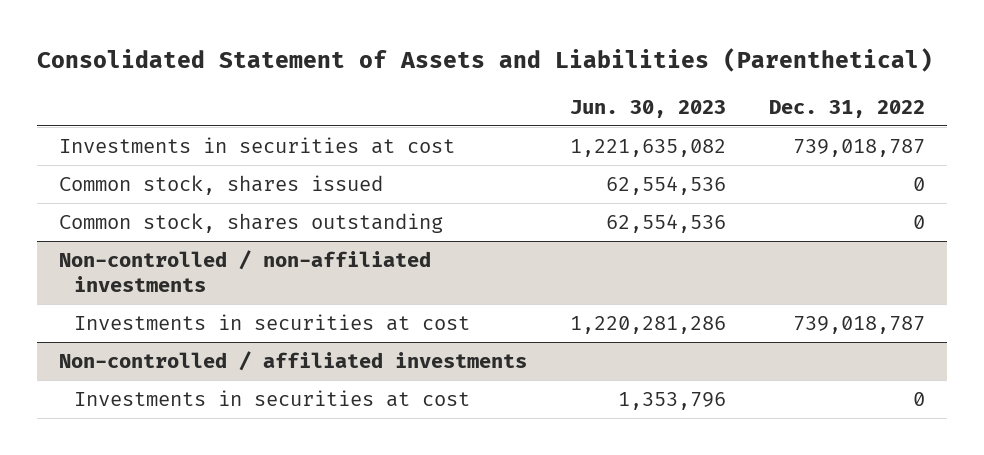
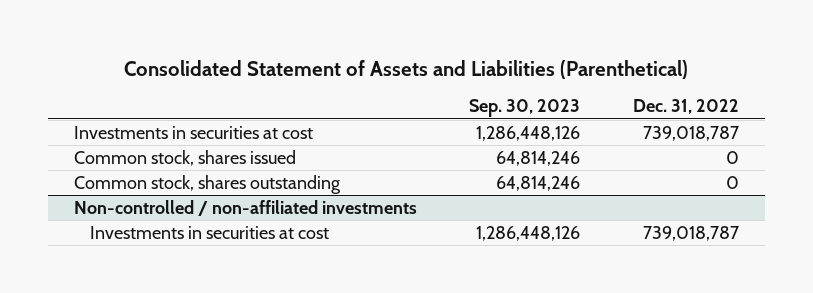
[570,99,727,118] Jun. 30, 2023 -> none
none -> [469,99,581,118] Sep. 30, 2023
[59,350,528,371] Non-controlled / affiliated investments -> none
[73,389,470,407] Investments in securities at cost -> none

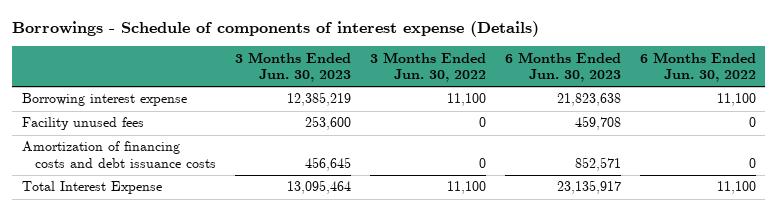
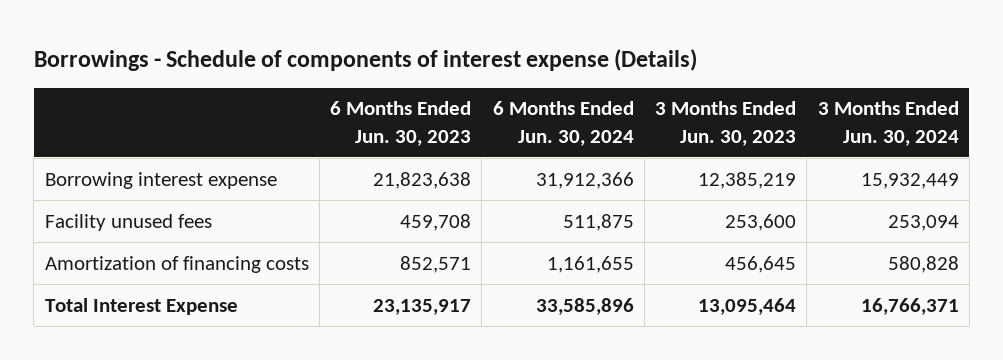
[370,51,487,82] 3 Months Ended Jun. 30, 2022 -> none
[639,51,756,82] 6 Months Ended Jun. 30, 2022 -> none
none -> [492,101,634,146] 6 Months Ended Jun. 30, 2024
none -> [817,101,959,146] 3 Months Ended Jun. 30, 2024
[21,141,217,168] Amortization of financing costs and debt issuance costs -> [44,255,309,273] Amortization of financing costs

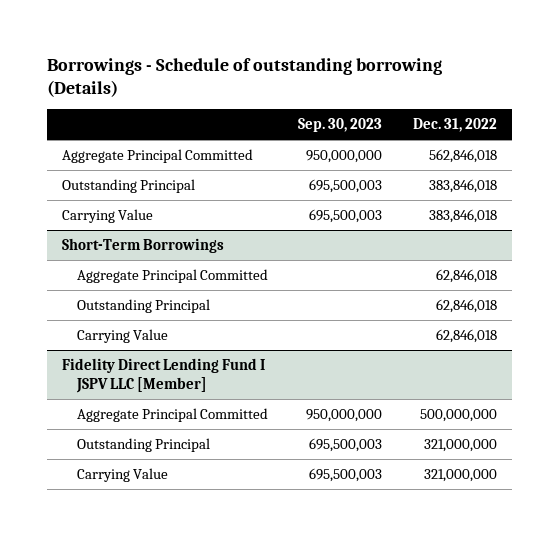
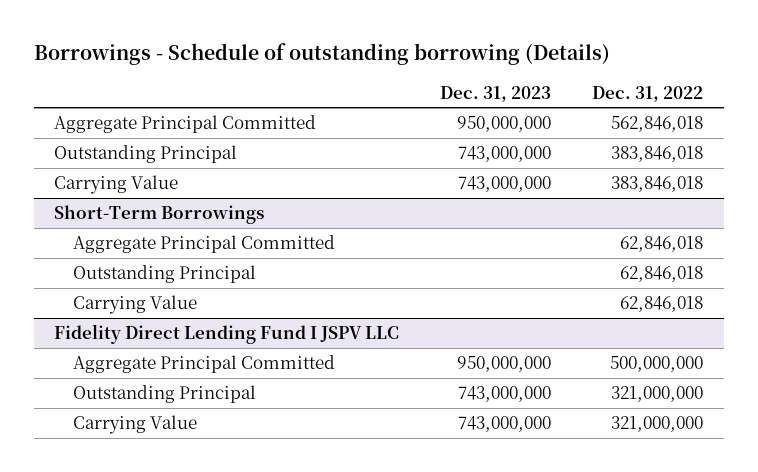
[298,118,383,133] Sep. 30, 2023 -> none
none -> [440,85,552,102] Dec. 31, 2023
[62,358,266,394] Fidelity Direct Lending Fund I JSPV LLC [Member] -> [54,324,400,345] Fidelity Direct Lending Fund I JSPV LLC

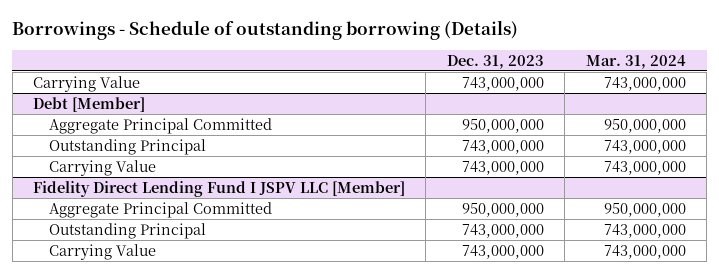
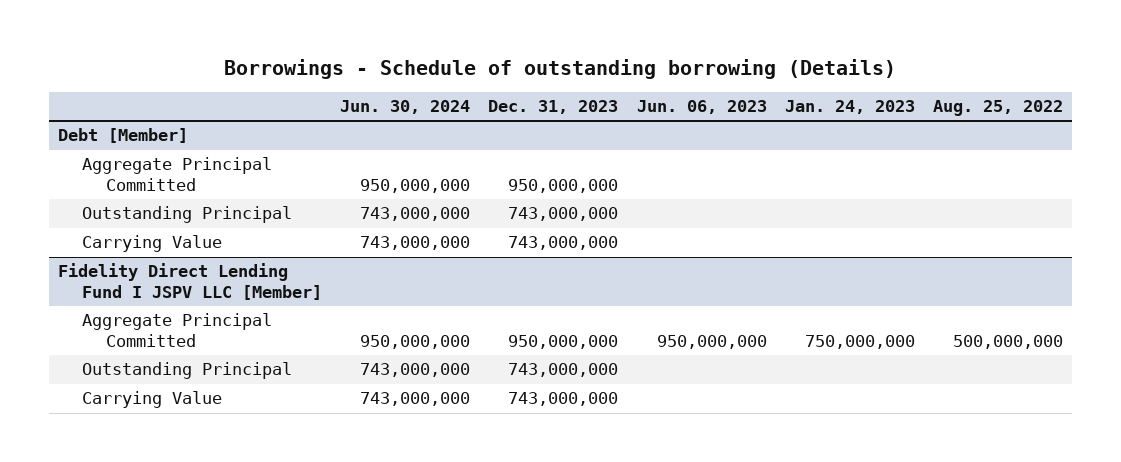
[585,54,686,69] Mar. 31, 2024 -> none
none -> [340,100,471,115] Jun. 30, 2024
none -> [636,100,767,115] Jun. 06, 2023
none -> [784,100,915,115] Jan. 24, 2023
none -> [933,100,1064,117] Aug. 25, 2022
[33,75,141,92] Carrying Value -> none

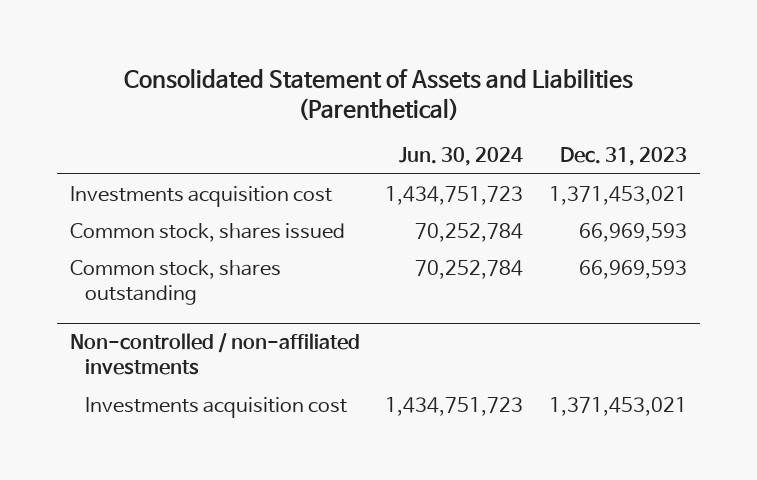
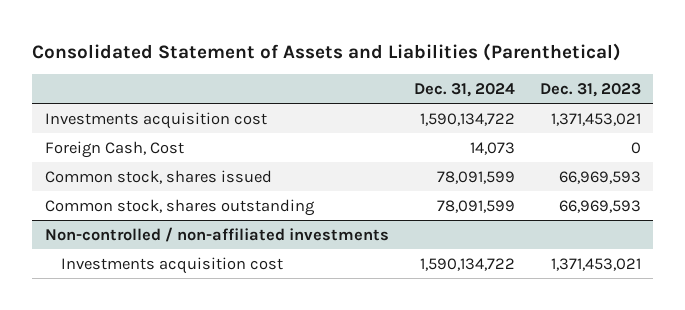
[399,147,524,167] Jun. 30, 2024 -> none
none -> [413,82,515,97] Dec. 31, 2024
none -> [44,140,184,158] Foreign Cash, Cost

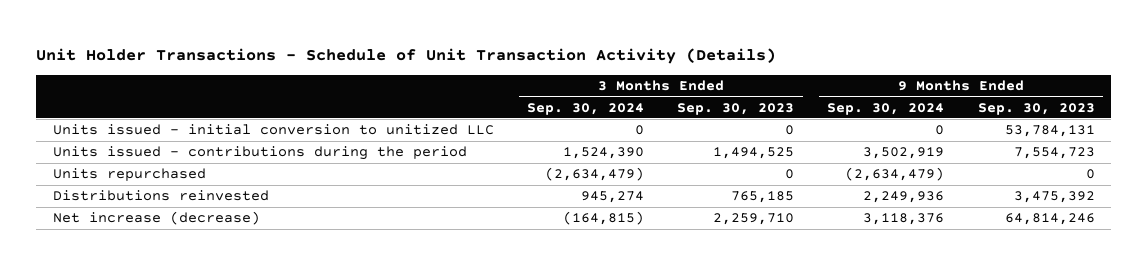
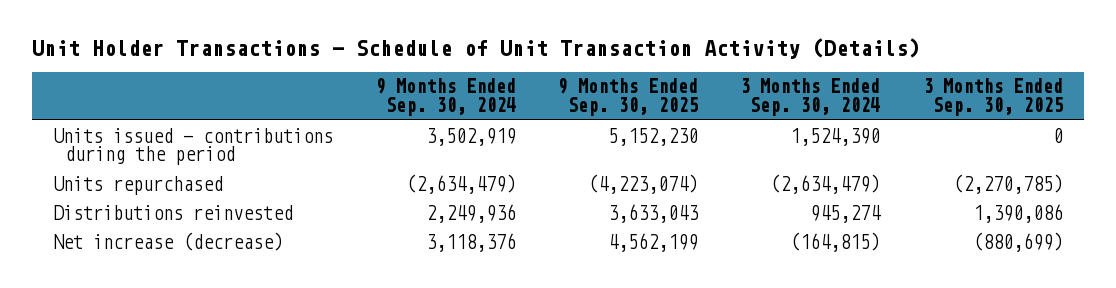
[677,102,795,115] Sep. 30, 2023 -> none
[977,102,1095,115] Sep. 30, 2023 -> none
none -> [558,78,699,117] 9 Months Ended Sep. 30, 2025
none -> [922,78,1063,117] 3 Months Ended Sep. 30, 2025
[52,124,494,136] Units issued - initial conversion to unitized LLC -> none

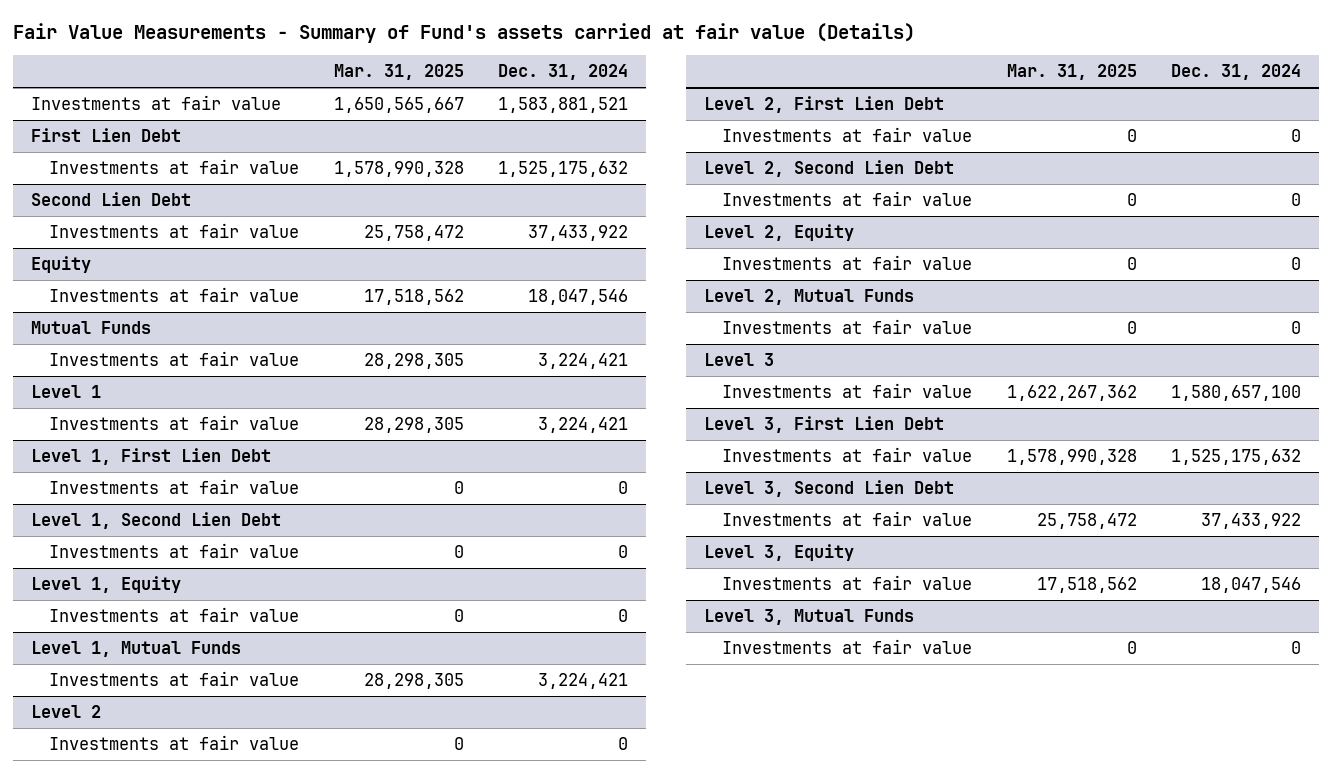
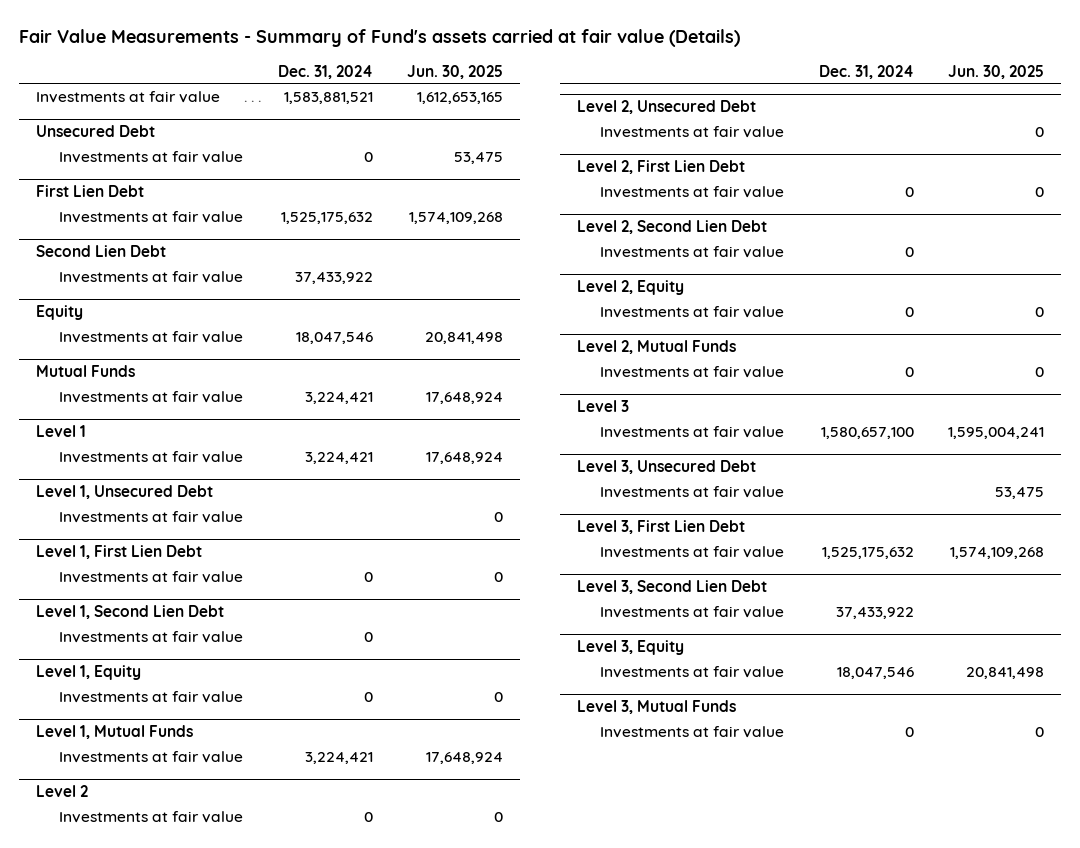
[333,64,464,81] Mar. 31, 2025 -> none
none -> [407,64,504,79] Jun. 30, 2025
none -> [35,124,155,137] Unsecured Debt
none -> [59,150,244,163] Investments at fair value
none -> [35,484,213,499] Level 1, Unsecured Debt
none -> [59,510,244,523] Investments at fair value
none -> [576,99,756,114] Level 2, Unsecured Debt
none -> [600,125,785,138] Investments at fair value
none -> [576,459,756,474] Level 3, Unsecured Debt
none -> [600,485,785,498] Investments at fair value

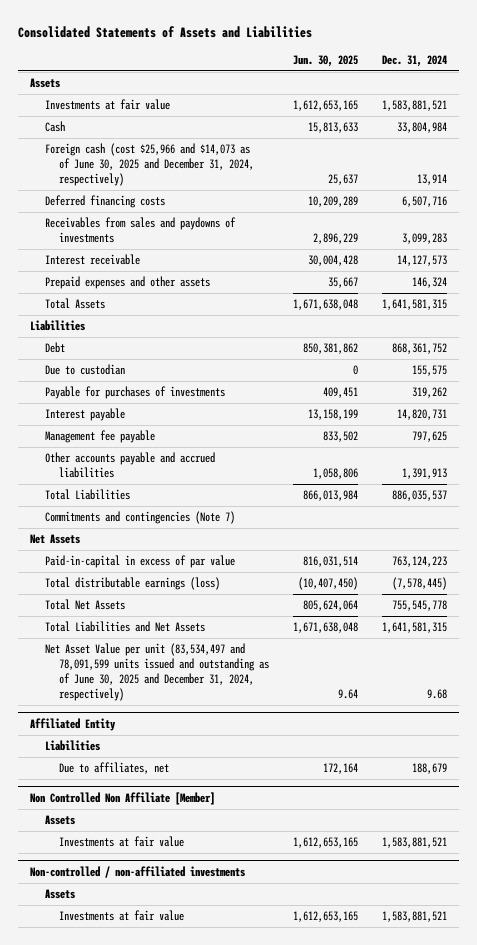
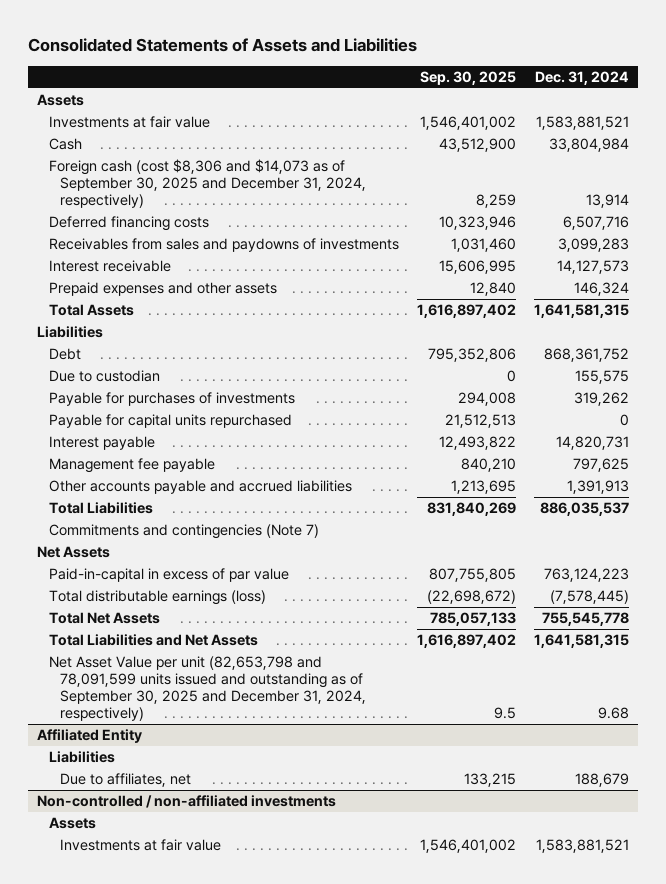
[293,54,359,67] Jun. 30, 2025 -> none
none -> [419,70,516,85] Sep. 30, 2025
[44,143,255,186] Foreign cash (cost $25,966 and $14,073 as of June 30, 2025 and December 31, 2024, respectively) -> [48,159,366,209] Foreign cash (cost $8,306 and $14,073 as of September 30, 2025 and December 31, 2024, respectively)
none -> [48,414,292,429] Payable for capital units repurchased
[44,643,270,701] Net Asset Value per unit (83,534,497 and 78,091,599 units issued and outstanding as of June 30, 2025 and December 31, 2024, respectively) -> [48,656,366,722] Net Asset Value per unit (82,653,798 and 78,091,599 units issued and outstanding as of September 30, 2025 and December 31, 2024, respectively)
[30,791,216,805] Non Controlled Non Affiliate [Member] -> none
[44,815,75,826] Assets -> none
[59,836,185,848] Investments at fair value -> none

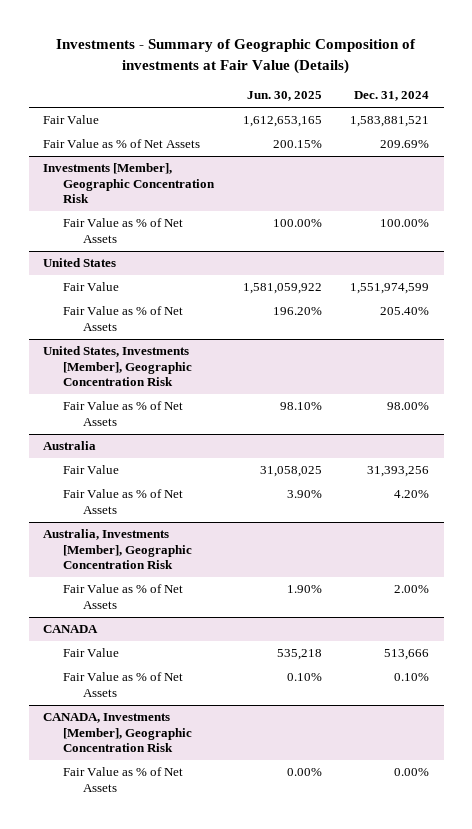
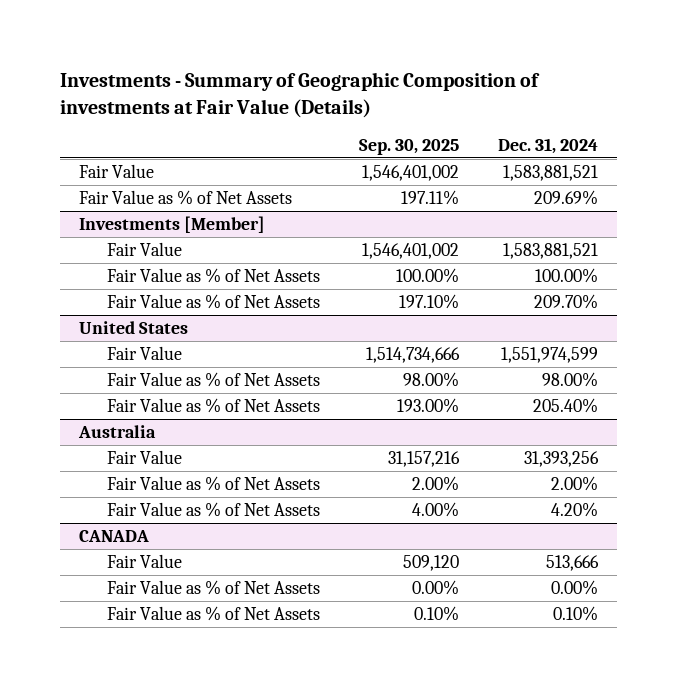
[246,91,322,102] Jun. 30, 2025 -> none
none -> [359,138,460,155] Sep. 30, 2025
[43,163,216,204] Investments [Member], Geographic Concentration Risk -> none
none -> [79,215,266,233] Investments [Member]
none -> [107,241,183,256] Fair Value
none -> [107,293,321,309] Fair Value as % of Net Assets
[43,346,193,387] United States, Investments [Member], Geographic Concentration Risk -> none
[63,306,184,331] Fair Value as % of Net Assets -> [107,397,321,413] Fair Value as % of Net Assets
[43,529,193,570] Australia, Investments [Member], Geographic Concentration Risk -> none
[63,489,184,514] Fair Value as % of Net Assets -> [107,501,321,517] Fair Value as % of Net Assets
[43,713,193,753] CANADA, Investments [Member], Geographic Concentration Risk -> none
[63,672,184,697] Fair Value as % of Net Assets -> [107,605,321,621] Fair Value as % of Net Assets

